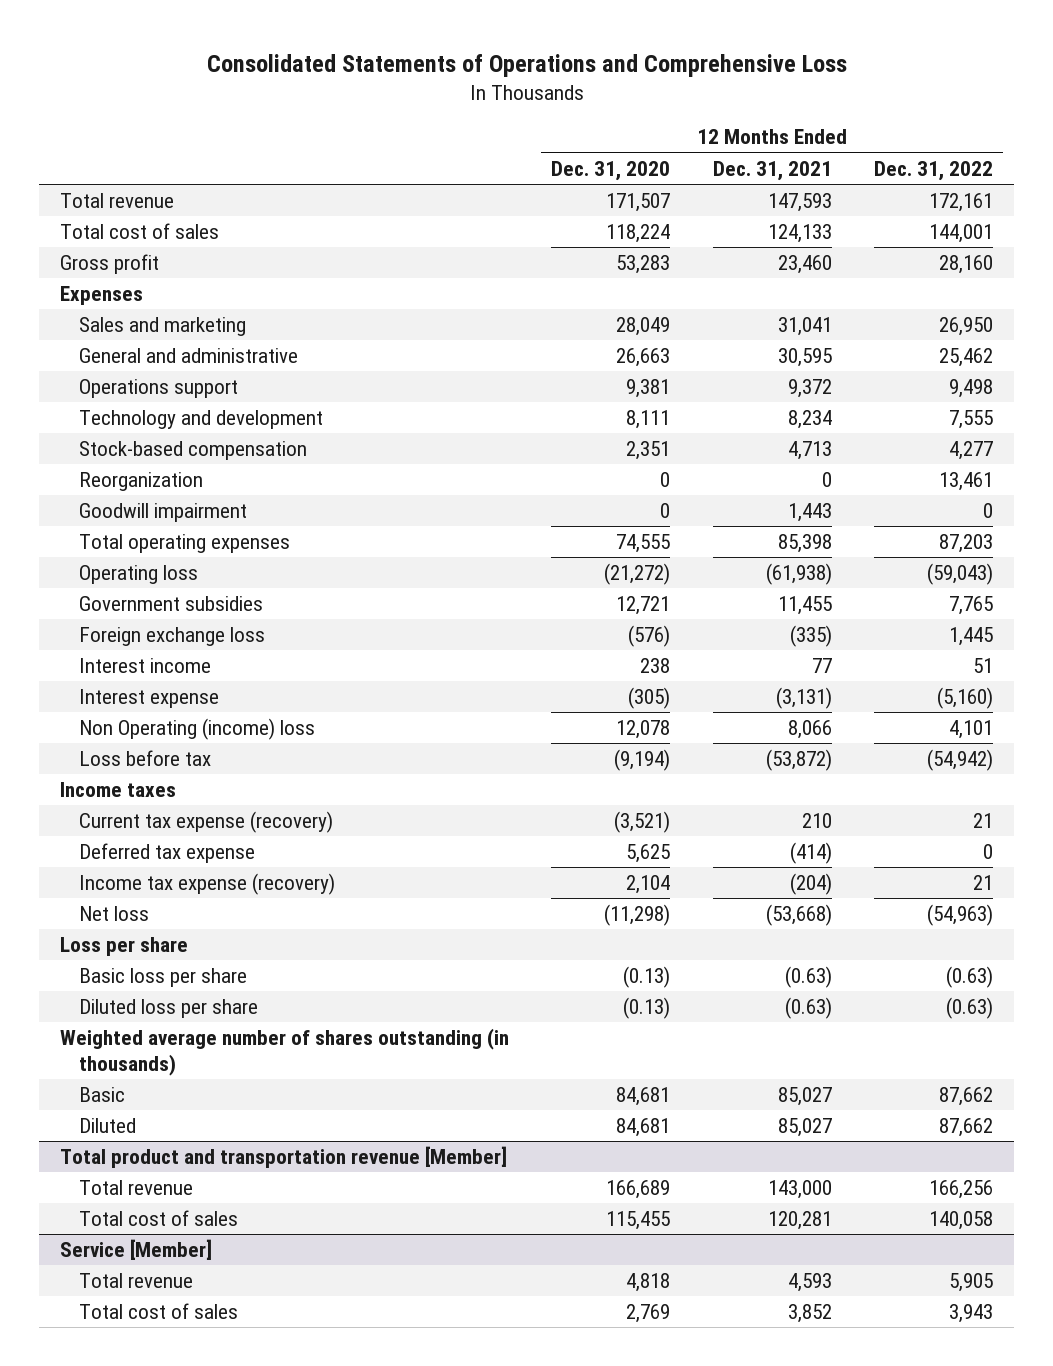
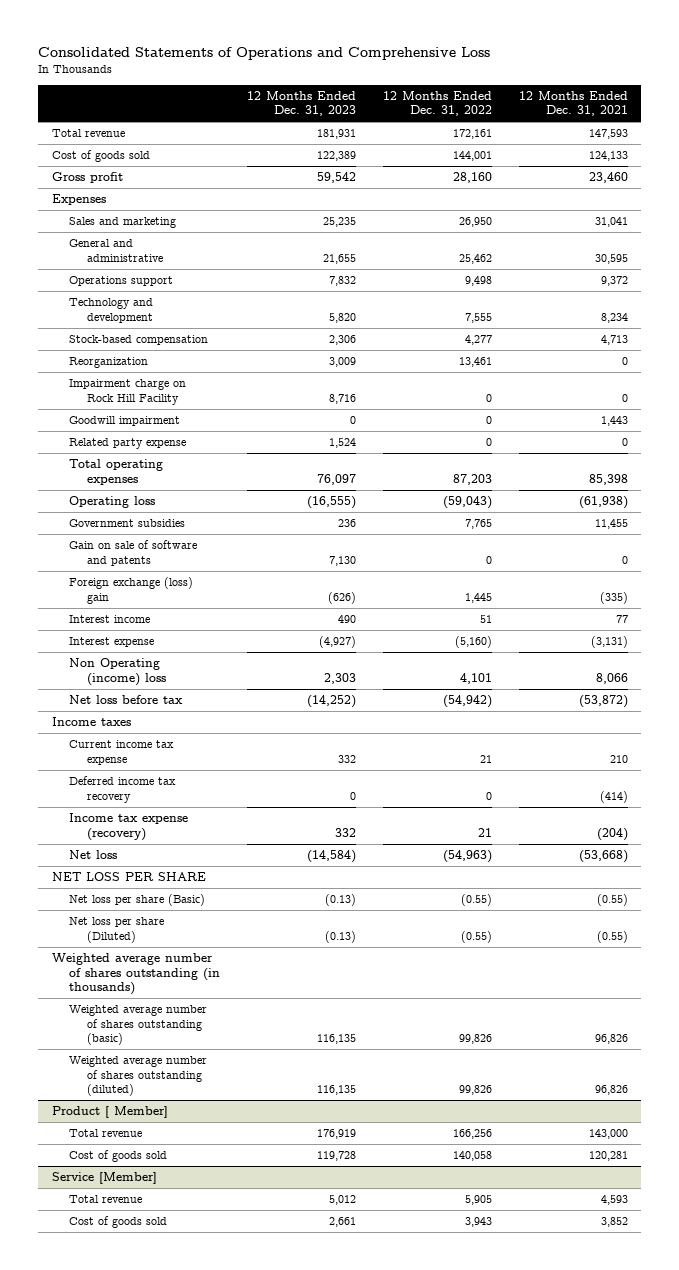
[551,160,671,181] Dec. 31, 2020 -> none
none -> [247,90,357,117] 12 Months Ended Dec. 31, 2023
[60,223,220,240] Total cost of sales -> [51,150,150,163] Cost of goods sold
none -> [69,379,187,405] Impairment charge on Rock Hill Facility
none -> [69,438,187,450] Related party expense
none -> [69,540,198,566] Gain on sale of software and patents
[79,627,266,647] Foreign exchange loss -> [69,577,194,604] Foreign exchange (loss) gain
[79,750,212,767] Loss before tax -> [69,695,184,705] Net loss before tax
[79,811,334,834] Current tax expense (recovery) -> [69,740,175,765] Current income tax expense
[79,843,256,864] Deferred tax expense -> [69,776,177,803] Deferred income tax recovery
[60,937,189,957] Loss per share -> [51,872,206,882] NET LOSS PER SHARE
[79,968,248,988] Basic loss per share -> [69,894,206,907] Net loss per share (Basic)
[784,966,832,989] (0.63) -> [596,894,628,907] (0.55)
[945,966,993,989] (0.63) -> [460,894,492,907] (0.55)
[79,999,259,1019] Diluted loss per share -> [69,917,165,943] Net loss per share (Diluted)
[784,997,832,1020] (0.63) -> [596,930,628,943] (0.55)
[945,997,993,1020] (0.63) -> [460,930,492,943] (0.55)
[79,1087,126,1103] Basic -> none
[79,1118,137,1134] Diluted -> none
none -> [69,1005,208,1046] Weighted average number of shares outstanding (basic)
none -> [69,1056,208,1097] Weighted average number of shares outstanding (diluted)
[60,1146,508,1169] Total product and transportation revenue [Member] -> [51,1106,168,1119] Product [ Member]
[79,1210,239,1227] Total cost of sales -> [69,1150,168,1163] Cost of goods sold
[79,1303,239,1320] Total cost of sales -> [69,1216,168,1229] Cost of goods sold

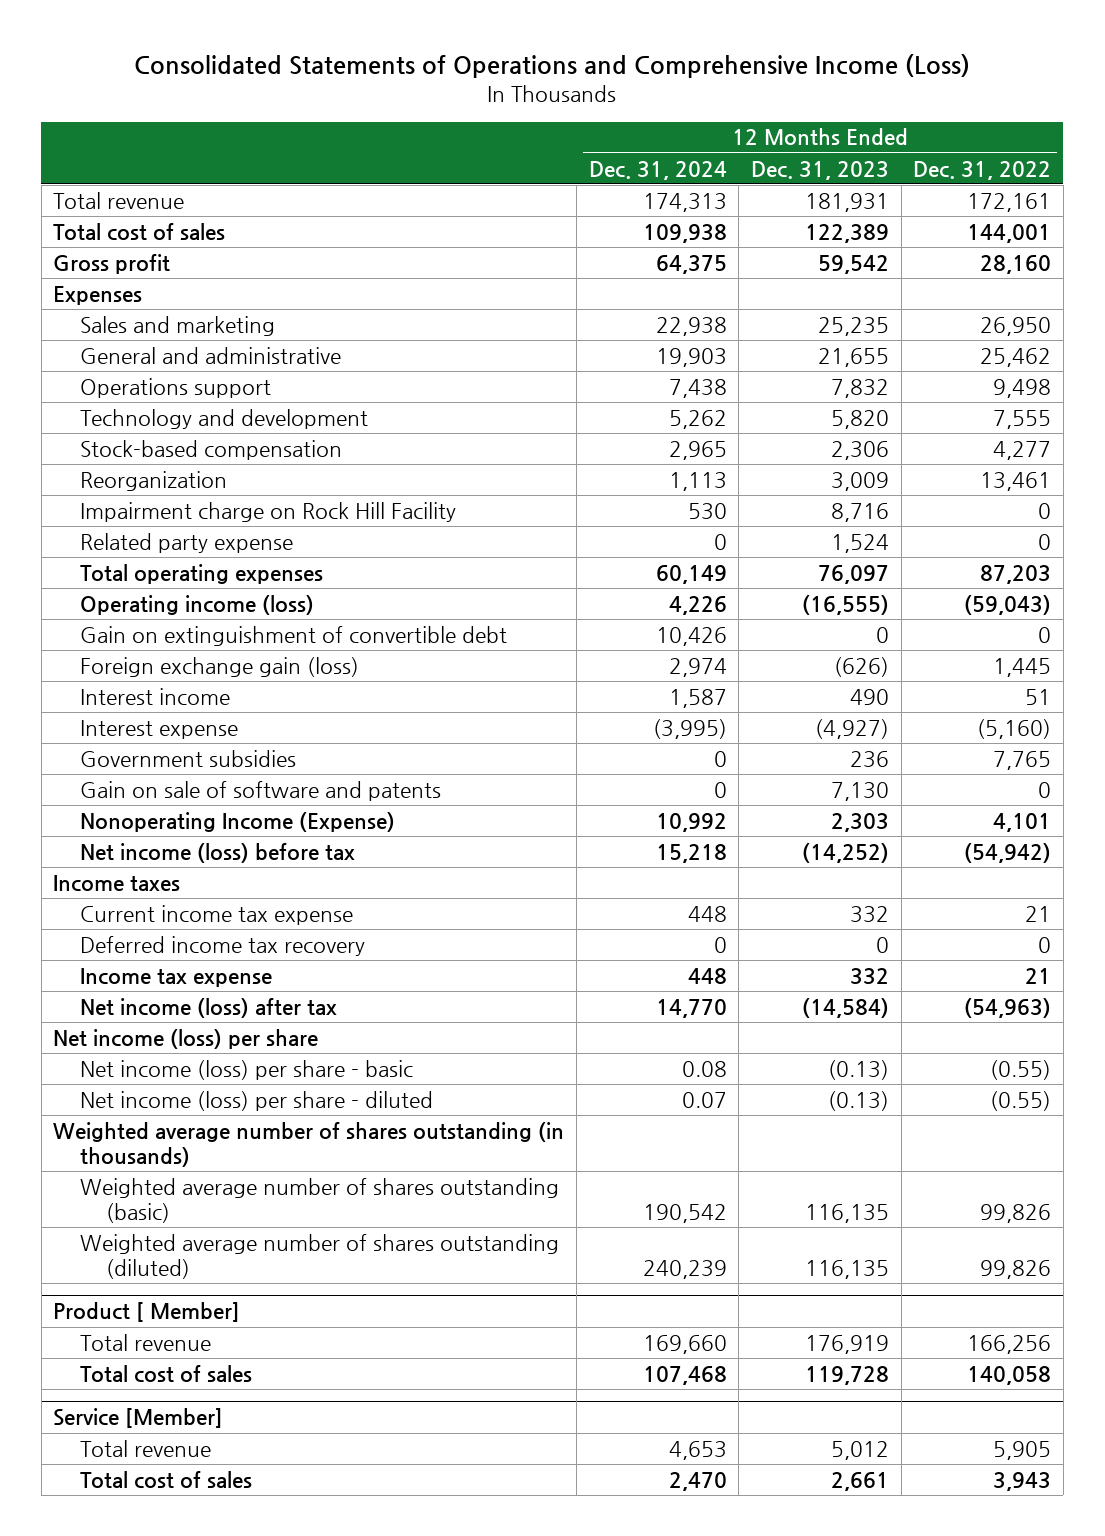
[38,46,491,60] Consolidated Statements of Operations and Comprehensive Loss -> [134,54,971,79] Consolidated Statements of Operations and Comprehensive Income (Loss)
[518,90,628,117] 12 Months Ended Dec. 31, 2021 -> none
none -> [588,160,727,180] Dec. 31, 2024
[51,150,150,163] Cost of goods sold -> [53,222,226,241] Total cost of sales
[69,416,181,427] Goodwill impairment -> none
[69,496,156,509] Operating loss -> [79,594,314,615] Operating income (loss)
none -> [79,625,507,646] Gain on extinguishment of convertible debt
[69,577,194,604] Foreign exchange (loss) gain -> [79,656,359,677] Foreign exchange gain (loss)
[69,519,186,528] Government subsidies -> [79,749,296,767] Government subsidies
[69,540,198,566] Gain on sale of software and patents -> [79,780,441,801] Gain on sale of software and patents
[69,658,166,686] Non Operating (income) loss -> [79,811,395,832] Nonoperating Income (Expense)
[69,695,184,705] Net loss before tax -> [79,842,355,863] Net income (loss) before tax
[69,813,189,841] Income tax expense (recovery) -> [79,967,272,987] Income tax expense
[69,850,118,860] Net loss -> [79,997,337,1018] Net income (loss) after tax
[51,872,206,882] NET LOSS PER SHARE -> [53,1028,319,1049] Net income (loss) per share
[69,894,206,907] Net loss per share (Basic) -> [79,1059,413,1080] Net income (loss) per share - basic
[69,917,165,943] Net loss per share (Diluted) -> [79,1090,433,1111] Net income (loss) per share - diluted
[69,1150,168,1163] Cost of goods sold -> [79,1364,252,1383] Total cost of sales
[69,1216,168,1229] Cost of goods sold -> [79,1470,252,1489] Total cost of sales

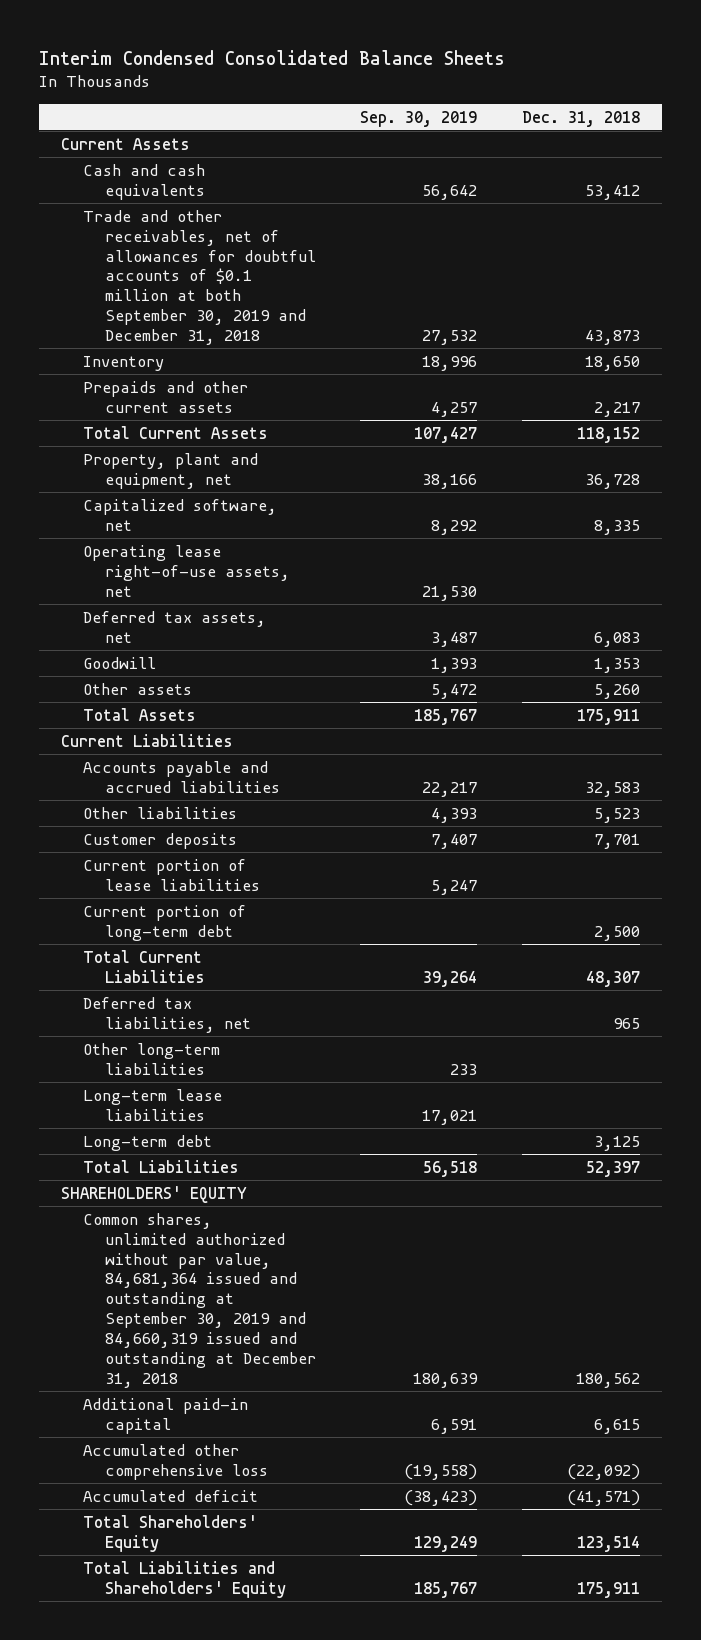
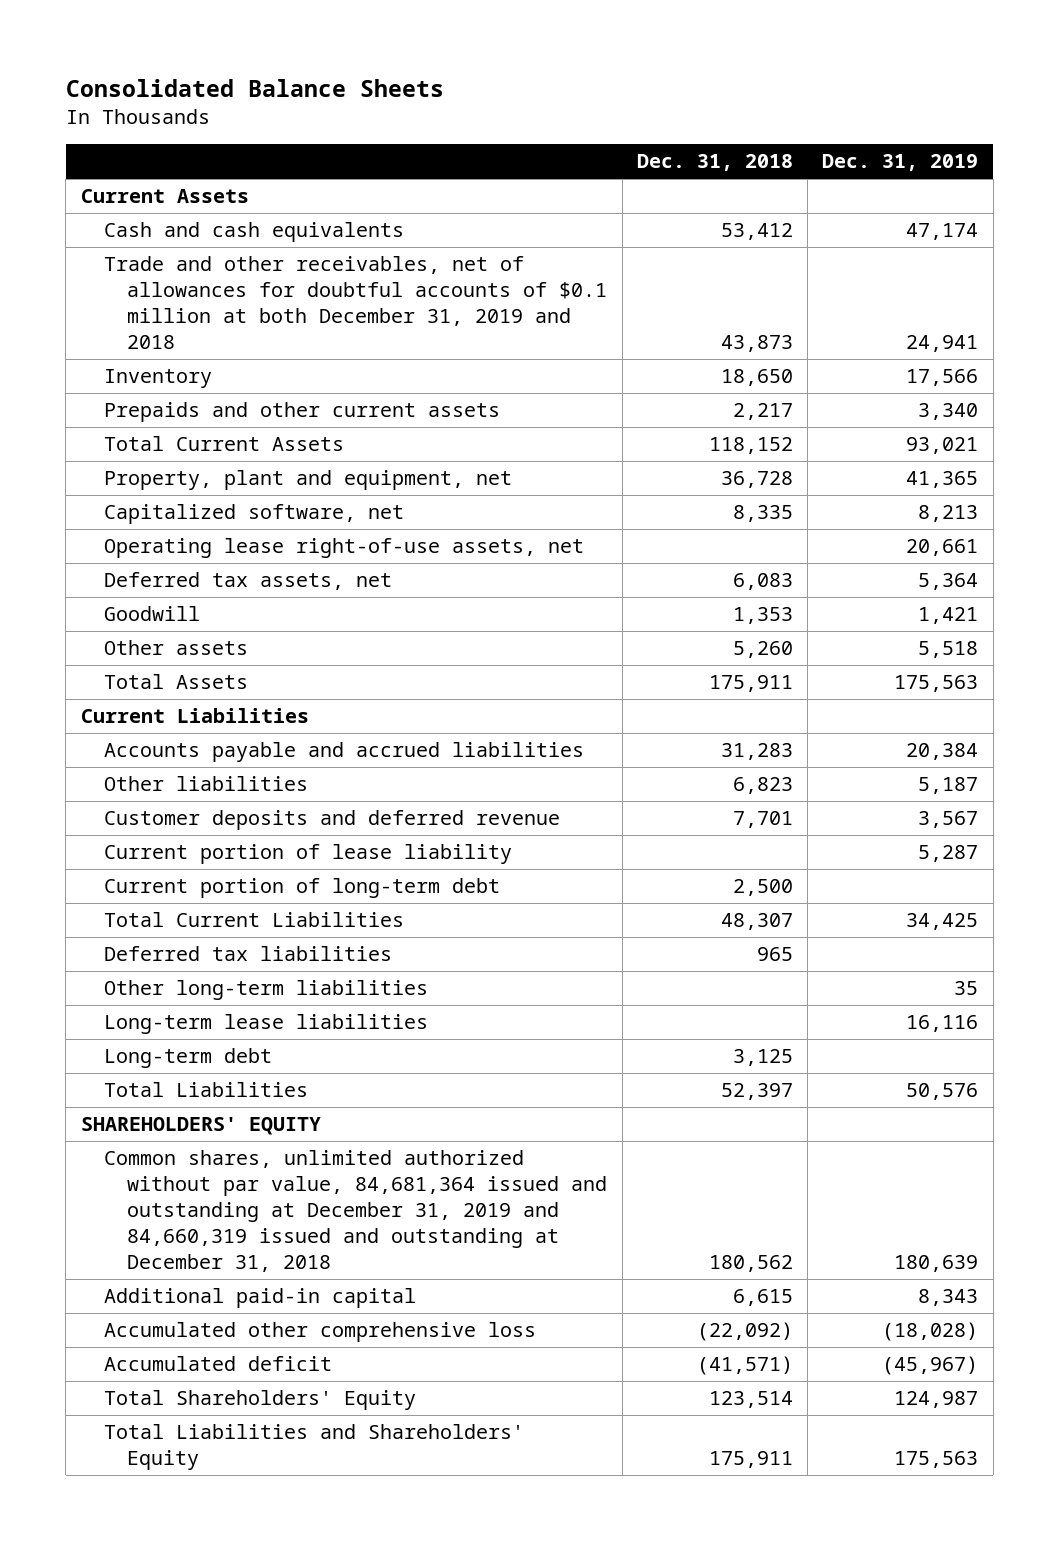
[39,49,506,65] Interim Condensed Consolidated Balance Sheets -> [65,79,444,98] Consolidated Balance Sheets
[360,110,478,127] Sep. 30, 2019 -> none
none -> [822,154,979,172] Dec. 31, 2019
[83,209,317,345] Trade and other receivables, net of allowances for doubtful accounts of $0.1 million at both September 30, 2019 and December 31, 2018 -> [104,256,608,349] Trade and other receivables, net of allowances for doubtful accounts of $0.1 million at both December 31, 2019 and 2018
[584,781,640,797] 32,583 -> [720,743,793,761] 31,283
[593,807,640,823] 5,523 -> [732,777,793,795] 6,823
[83,832,238,849] Customer deposits -> [104,810,561,831] Customer deposits and deferred revenue
[83,858,261,891] Current portion of lease liabilities -> [104,844,513,865] Current portion of lease liability
[83,996,252,1033] Deferred tax liabilities, net -> [104,946,393,962] Deferred tax liabilities
[83,1212,317,1388] Common shares, unlimited authorized without par value, 84,681,364 issued and outstanding at September 30, 2019 and 84,660,319 issued and outstanding at December 31, 2018 -> [104,1150,608,1272] Common shares, unlimited authorized without par value, 84,681,364 issued and outstanding at December 31, 2019 and 84,660,319 issued and outstanding at December 31, 2018

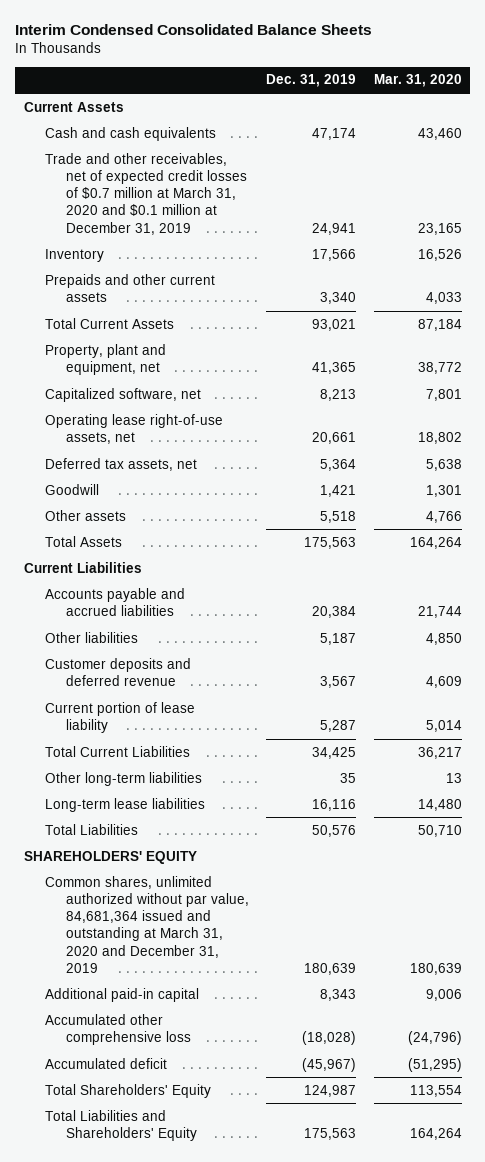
[65,79,444,98] Consolidated Balance Sheets -> [14,24,372,36] Interim Condensed Consolidated Balance Sheets
[636,154,793,172] Dec. 31, 2018 -> none
none -> [373,74,462,88] Mar. 31, 2020
[104,256,608,349] Trade and other receivables, net of allowances for doubtful accounts of $0.1 million at both December 31, 2019 and 2018 -> [44,152,247,235] Trade and other receivables, net of expected credit losses of $0.7 million at March 31, 2020 and $0.1 million at December 31, 2019
[104,878,501,899] Current portion of long-term debt -> none
[104,946,393,962] Deferred tax liabilities -> none
[104,1048,273,1069] Long-term debt -> none
[104,1150,608,1272] Common shares, unlimited authorized without par value, 84,681,364 issued and outstanding at December 31, 2019 and 84,660,319 issued and outstanding at December 31, 2018 -> [44,875,249,973] Common shares, unlimited authorized without par value, 84,681,364 issued and outstanding at March 31, 2020 and December 31, 2019

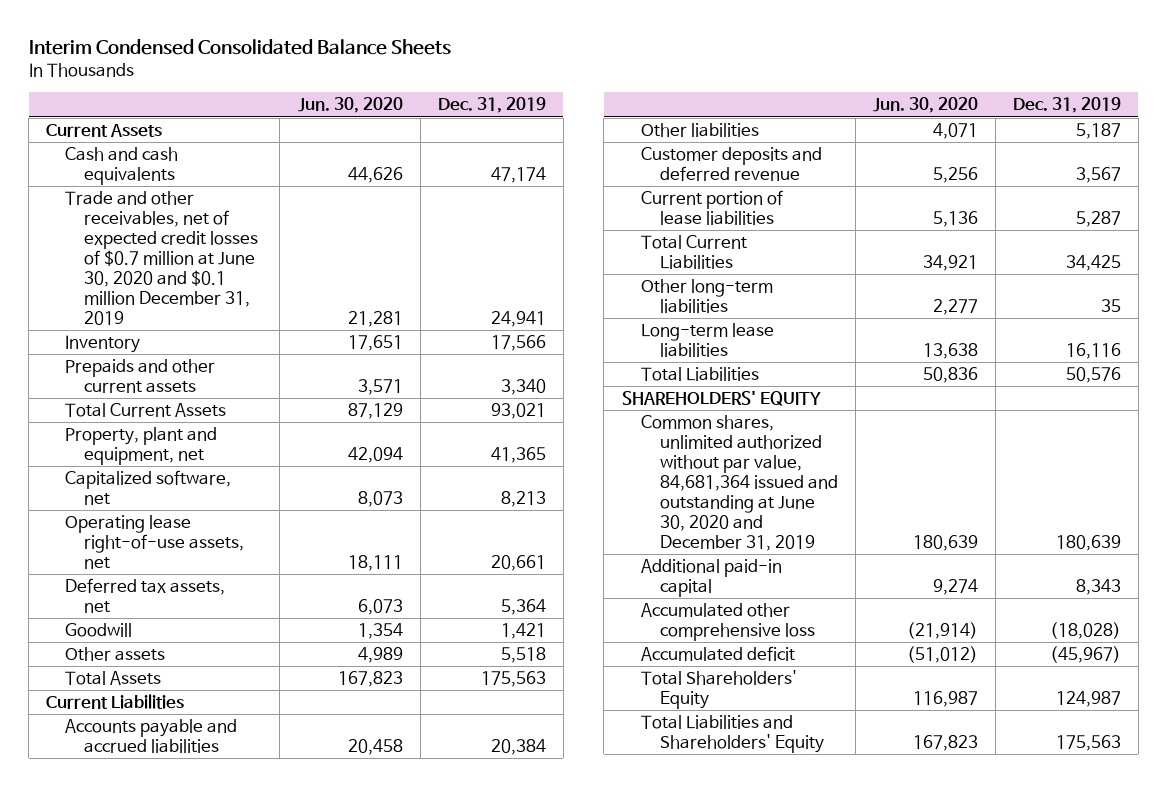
[373,74,462,88] Mar. 31, 2020 -> none
none -> [297,97,403,114] Jun. 30, 2020
[44,152,247,235] Trade and other receivables, net of expected credit losses of $0.7 million at March 31, 2020 and $0.1 million at December 31, 2019 -> [65,190,259,325] Trade and other receivables, net of expected credit losses of $0.7 million at June 30, 2020 and $0.1 million December 31, 2019
[44,701,195,733] Current portion of lease liability -> [640,189,783,225] Current portion of lease liabilities
[44,875,249,973] Common shares, unlimited authorized without par value, 84,681,364 issued and outstanding at March 31, 2020 and December 31, 2019 -> [640,414,838,551] Common shares, unlimited authorized without par value, 84,681,364 issued and outstanding at June 30, 2020 and December 31, 2019

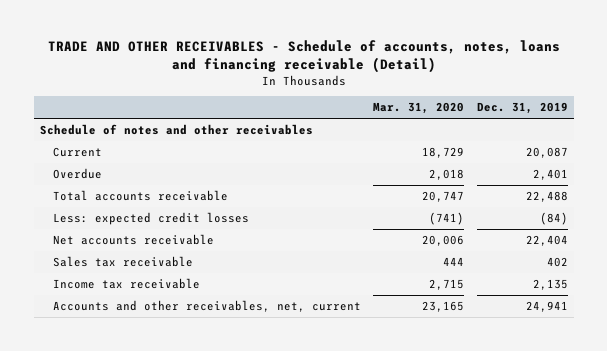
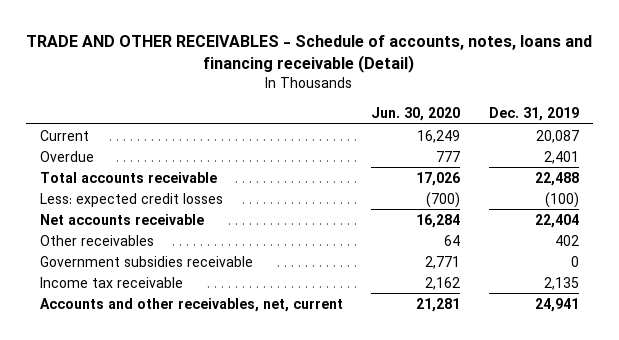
[373,102,465,115] Mar. 31, 2020 -> none
none -> [371,106,461,121] Jun. 30, 2020
[39,123,313,135] Schedule of notes and other receivables -> none
[539,211,568,225] (84) -> [544,191,579,208] (100)
[53,255,194,267] Sales tax receivable -> none
none -> [39,234,154,246] Other receivables
none -> [39,255,253,267] Government subsidies receivable

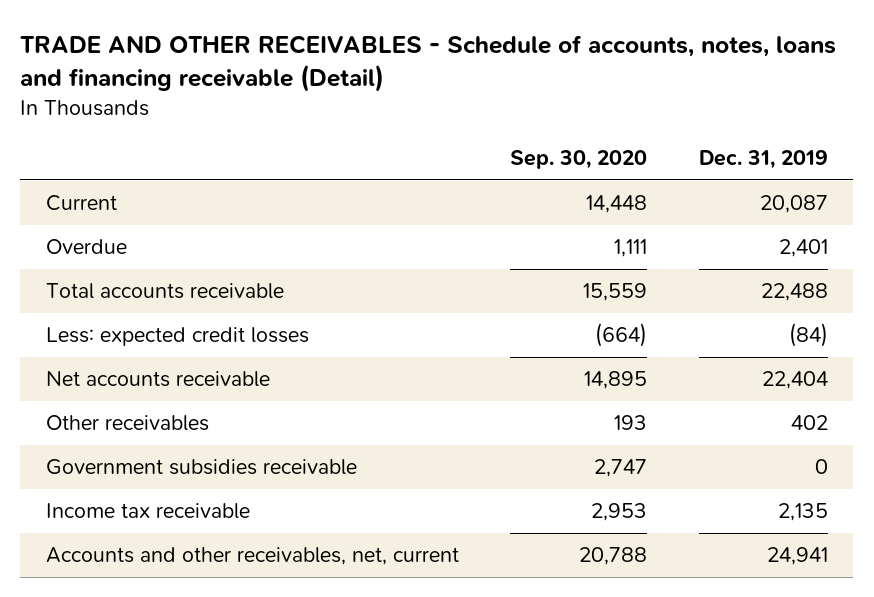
[371,106,461,121] Jun. 30, 2020 -> none
none -> [510,150,648,170] Sep. 30, 2020
[544,191,579,208] (100) -> [788,323,828,348] (84)

